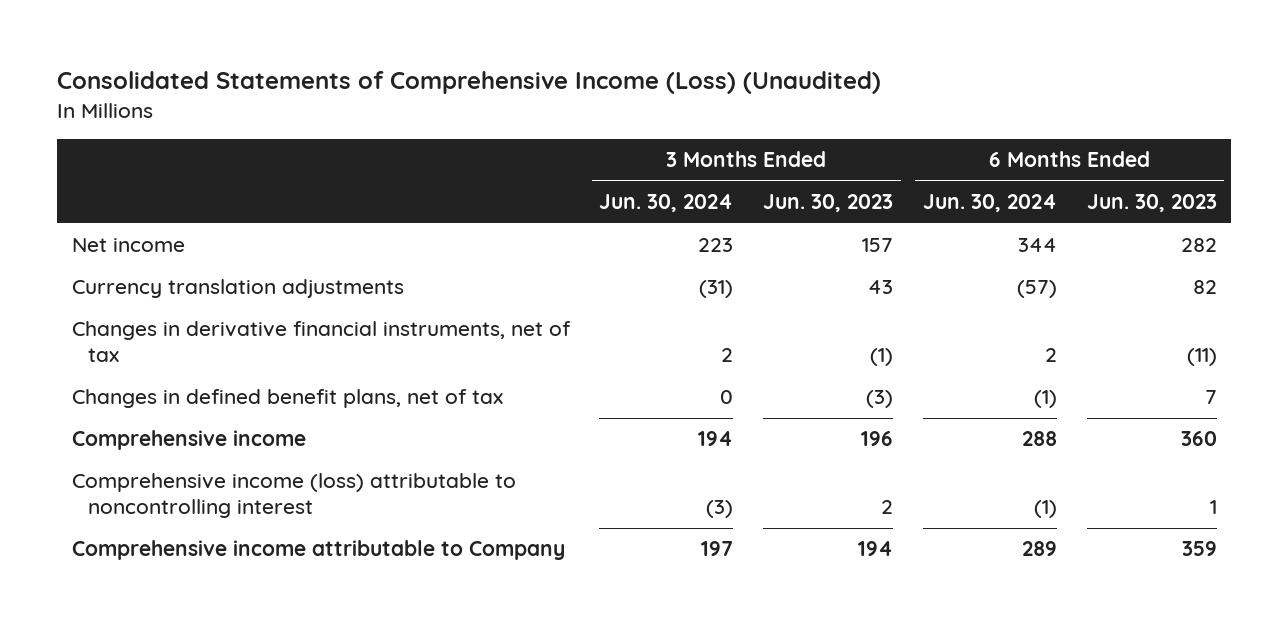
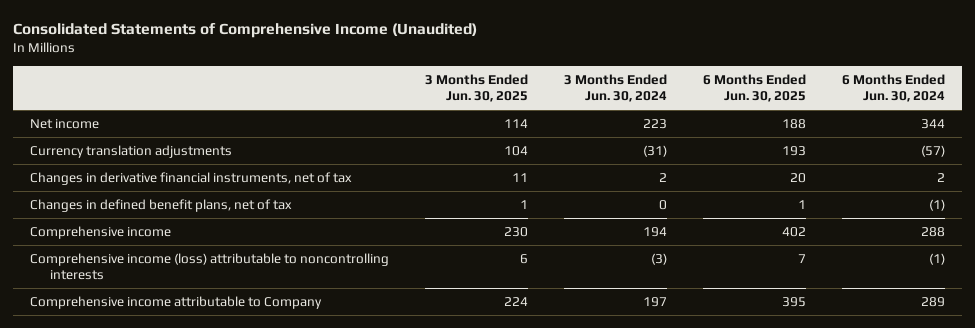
[56,71,881,95] Consolidated Statements of Comprehensive Income (Loss) (Unaudited) -> [12,22,477,38] Consolidated Statements of Comprehensive Income (Unaudited)
[763,194,894,213] Jun. 30, 2023 -> none
[1086,194,1217,213] Jun. 30, 2023 -> none
none -> [425,73,529,103] 3 Months Ended Jun. 30, 2025
none -> [702,73,806,103] 6 Months Ended Jun. 30, 2025
[71,473,516,519] Comprehensive income (loss) attributable to noncontrolling interest -> [30,252,390,281] Comprehensive income (loss) attributable to noncontrolling interests

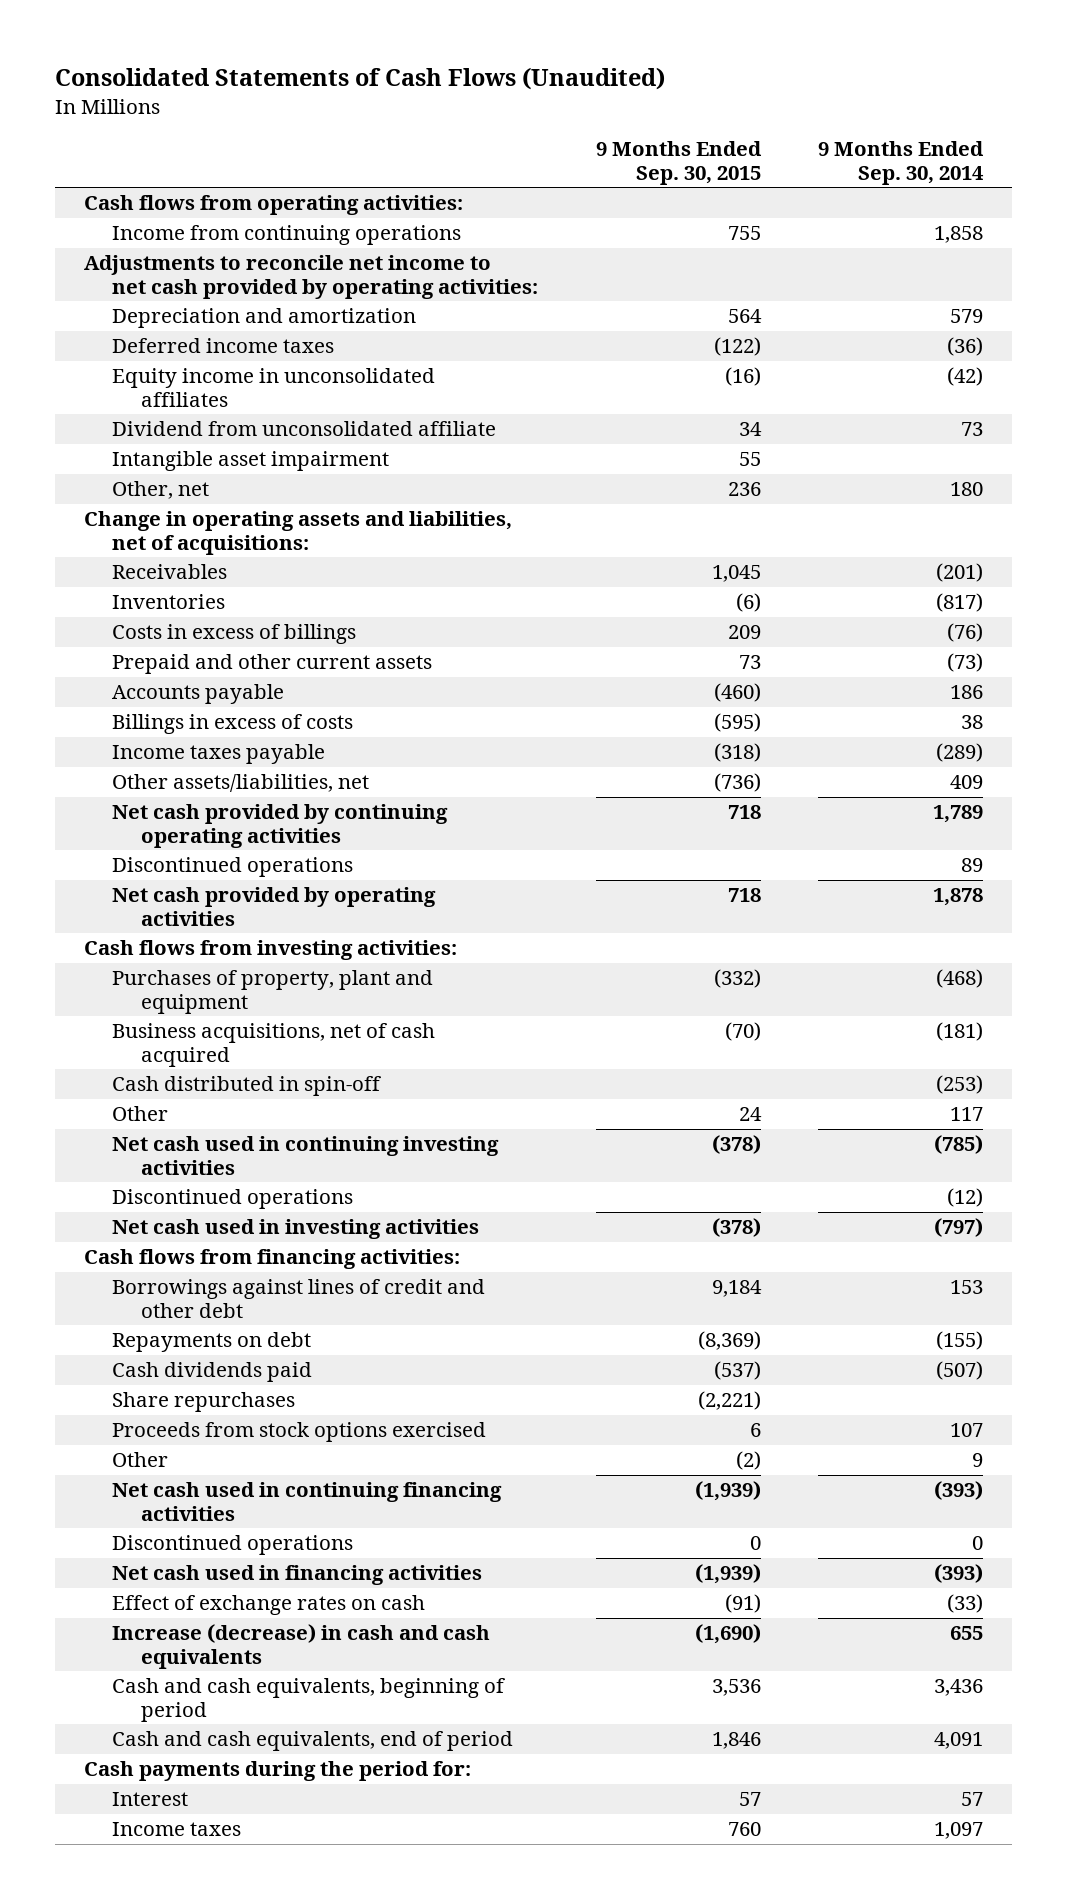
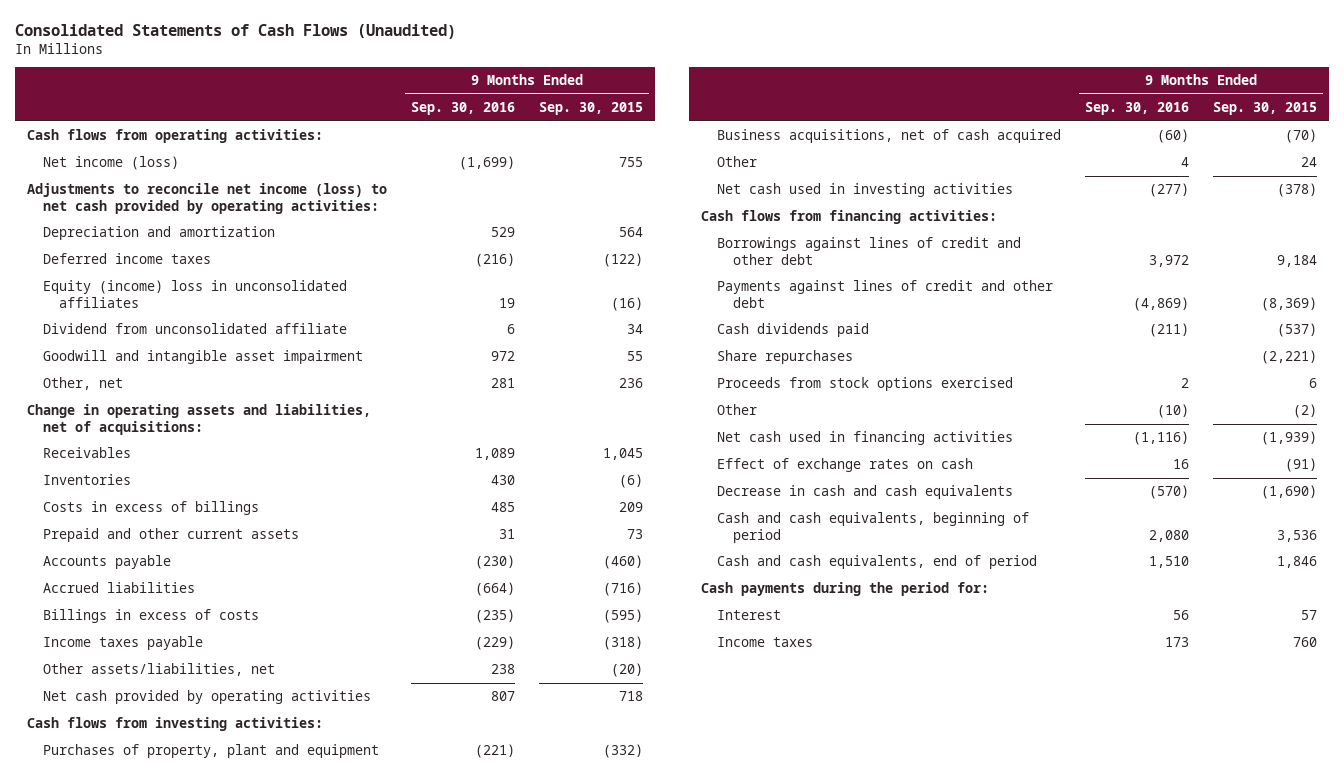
[817,141,984,185] 9 Months Ended Sep. 30, 2014 -> none
none -> [411,101,516,115] Sep. 30, 2016
[112,225,462,246] Income from continuing operations -> [42,156,179,171] Net income (loss)
[83,255,539,299] Adjustments to reconcile net income to net cash provided by operating activities: -> [26,183,387,214] Adjustments to reconcile net income (loss) to net cash provided by operating activities:
[112,368,436,407] Equity income in unconsolidated affiliates -> [42,280,347,308] Equity (income) loss in unconsolidated affiliates
[112,451,390,472] Intangible asset impairment -> [42,350,363,365] Goodwill and intangible asset impairment
none -> [42,582,195,594] Accrued liabilities
[112,804,449,848] Net cash provided by continuing operating activities -> none
[112,857,354,878] Discontinued operations -> none
[713,773,761,793] (736) -> [611,663,644,678] (20)
[112,1076,382,1097] Cash distributed in spin-off -> none
[112,1136,500,1175] Net cash used in continuing investing activities -> none
[112,1189,354,1210] Discontinued operations -> none
[112,1332,312,1353] Repayments on debt -> [716,280,1053,308] Payments against lines of credit and other debt
[112,1482,503,1521] Net cash used in continuing financing activities -> none
[112,1535,354,1556] Discontinued operations -> none
[112,1624,491,1669] Increase (decrease) in cash and cash equivalents -> [716,485,1013,500] Decrease in cash and cash equivalents

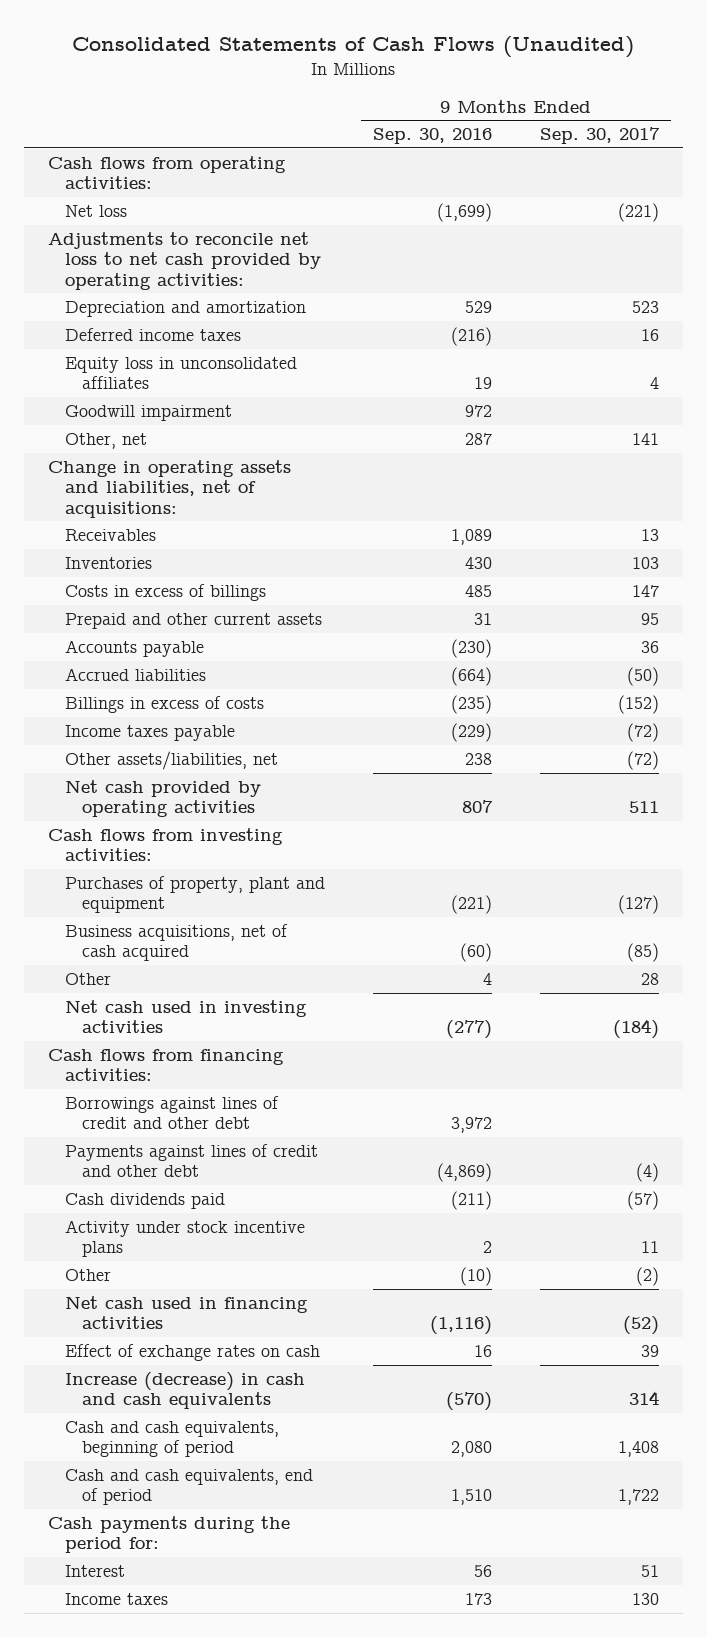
[539,101,644,115] Sep. 30, 2015 -> none
none -> [540,127,661,145] Sep. 30, 2017
[42,156,179,171] Net income (loss) -> [64,204,127,217] Net loss
[26,183,387,214] Adjustments to reconcile net income (loss) to net cash provided by operating activities: -> [47,231,321,290] Adjustments to reconcile net loss to net cash provided by operating activities:
[42,323,347,335] Dividend from unconsolidated affiliate -> none
[42,280,347,308] Equity (income) loss in unconsolidated affiliates -> [64,356,297,390] Equity loss in unconsolidated affiliates
[42,350,363,365] Goodwill and intangible asset impairment -> [64,404,232,421] Goodwill impairment
[491,378,516,389] 281 -> [464,432,492,445] 287
[716,350,853,365] Share repurchases -> none
[716,377,1013,392] Proceeds from stock options exercised -> none
none -> [64,1219,305,1258] Activity under stock incentive plans
[716,485,1013,500] Decrease in cash and cash equivalents -> [64,1371,305,1410] Increase (decrease) in cash and cash equivalents

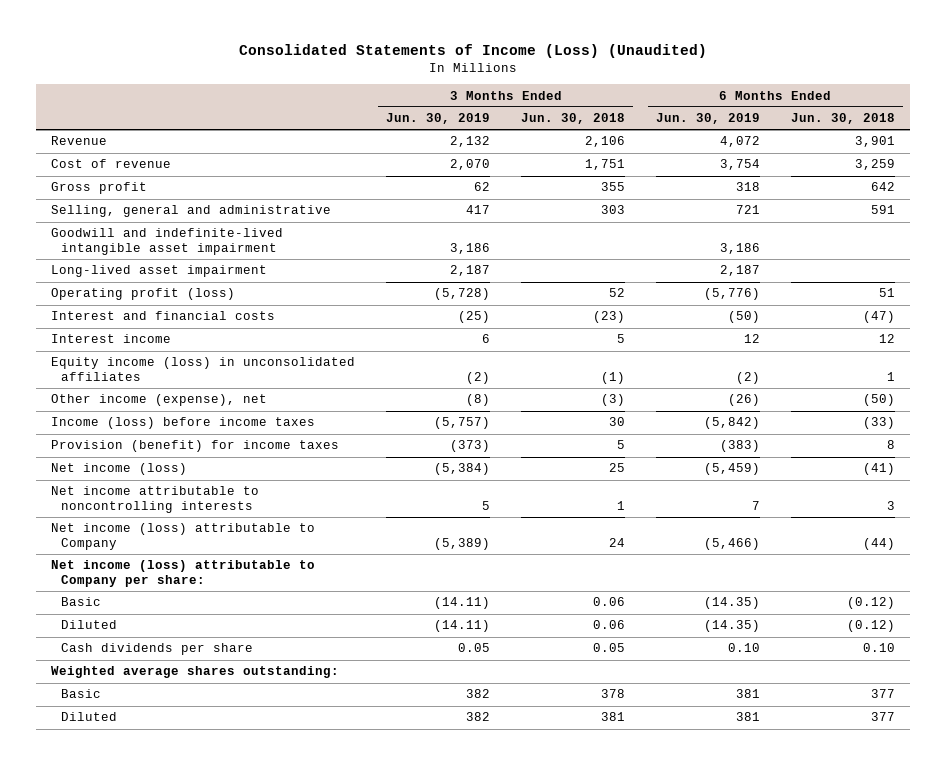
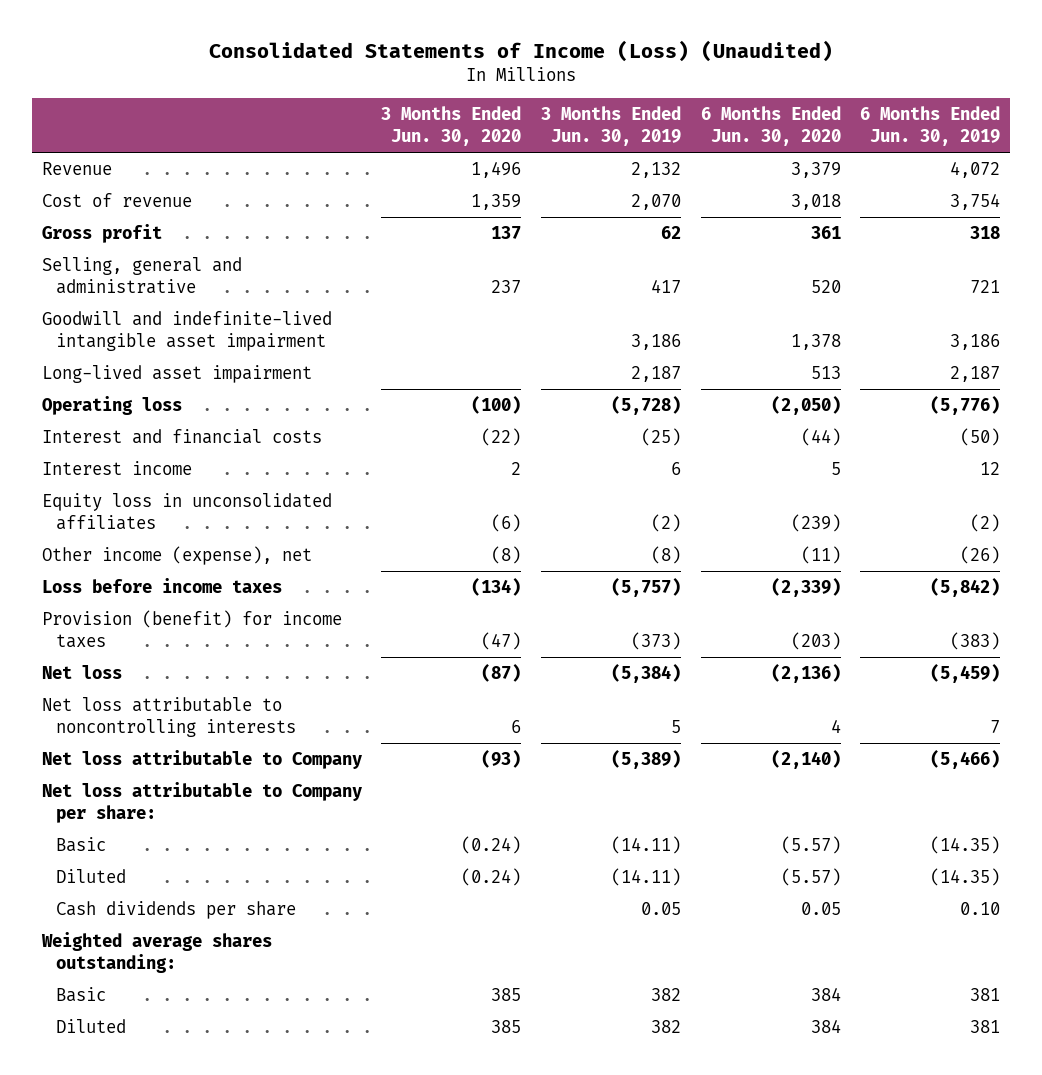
[520,113,625,125] Jun. 30, 2018 -> none
[790,113,895,125] Jun. 30, 2018 -> none
none -> [381,106,522,147] 3 Months Ended Jun. 30, 2020
none -> [700,106,841,147] 6 Months Ended Jun. 30, 2020
[51,288,236,301] Operating profit (loss) -> [41,396,182,416] Operating loss
[51,357,356,381] Equity income (loss) in unconsolidated affiliates -> [41,493,332,531] Equity loss in unconsolidated affiliates
[51,417,316,430] Income (loss) before income taxes -> [41,578,282,594] Loss before income taxes
[51,463,188,476] Net income (loss) -> [41,665,122,680] Net loss
[51,486,260,513] Net income attributable to noncontrolling interests -> [41,697,297,738] Net loss attributable to noncontrolling interests
[51,523,316,550] Net income (loss) attributable to Company -> [41,750,362,770] Net loss attributable to Company
[51,560,316,587] Net income (loss) attributable to Company per share: -> [41,782,362,824] Net loss attributable to Company per share:

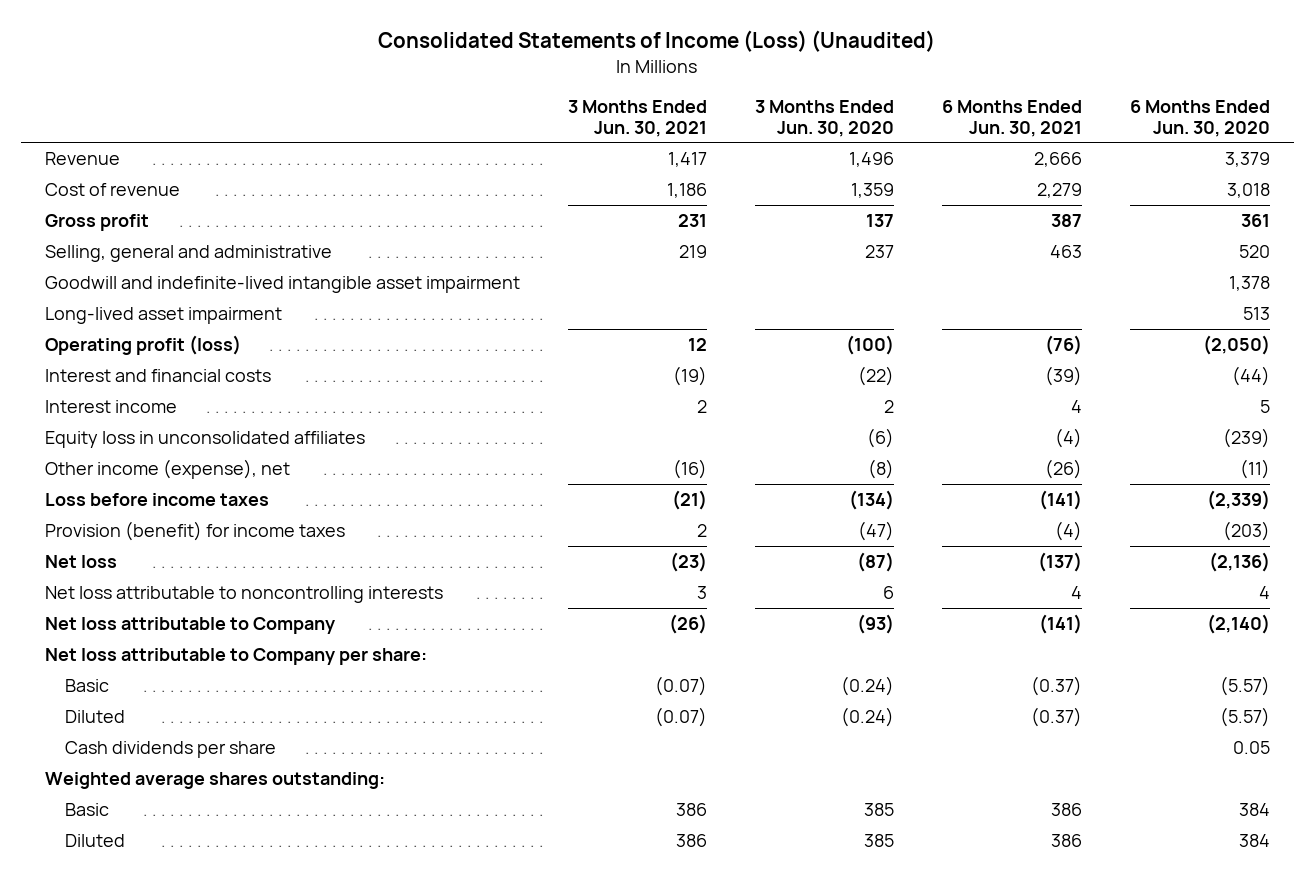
[541,106,682,147] 3 Months Ended Jun. 30, 2019 -> none
[860,106,1001,147] 6 Months Ended Jun. 30, 2019 -> none
none -> [567,99,707,137] 3 Months Ended Jun. 30, 2021
none -> [941,99,1082,137] 6 Months Ended Jun. 30, 2021
[41,396,182,416] Operating loss -> [44,334,241,355] Operating profit (loss)

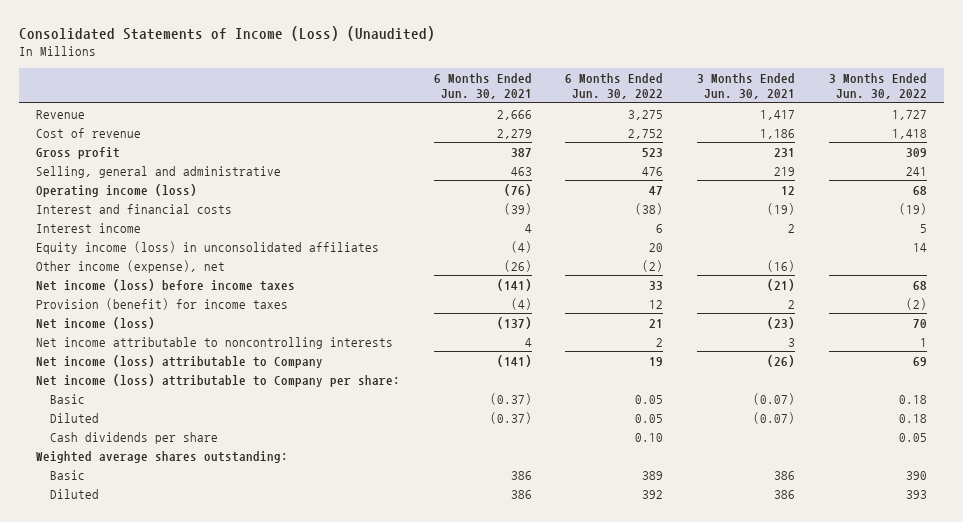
[754,99,894,137] 3 Months Ended Jun. 30, 2020 -> none
[1129,99,1270,137] 6 Months Ended Jun. 30, 2020 -> none
none -> [565,72,664,100] 6 Months Ended Jun. 30, 2022
none -> [829,72,928,100] 3 Months Ended Jun. 30, 2022
[44,275,520,293] Goodwill and indefinite-lived intangible asset impairment -> none
[44,306,282,324] Long-lived asset impairment -> none
[44,334,241,355] Operating profit (loss) -> [35,183,197,197] Operating income (loss)
[44,430,365,448] Equity loss in unconsolidated affiliates -> [35,240,379,254] Equity income (loss) in unconsolidated affiliates
[44,492,269,506] Loss before income taxes -> [35,278,295,291] Net income (loss) before income taxes
[44,554,117,568] Net loss -> [35,316,155,329] Net income (loss)
[44,585,443,603] Net loss attributable to noncontrolling interests -> [35,336,393,349] Net income attributable to noncontrolling interests
[44,616,335,634] Net loss attributable to Company -> [35,354,323,368] Net income (loss) attributable to Company
[44,647,427,665] Net loss attributable to Company per share: -> [35,373,400,387] Net income (loss) attributable to Company per share:

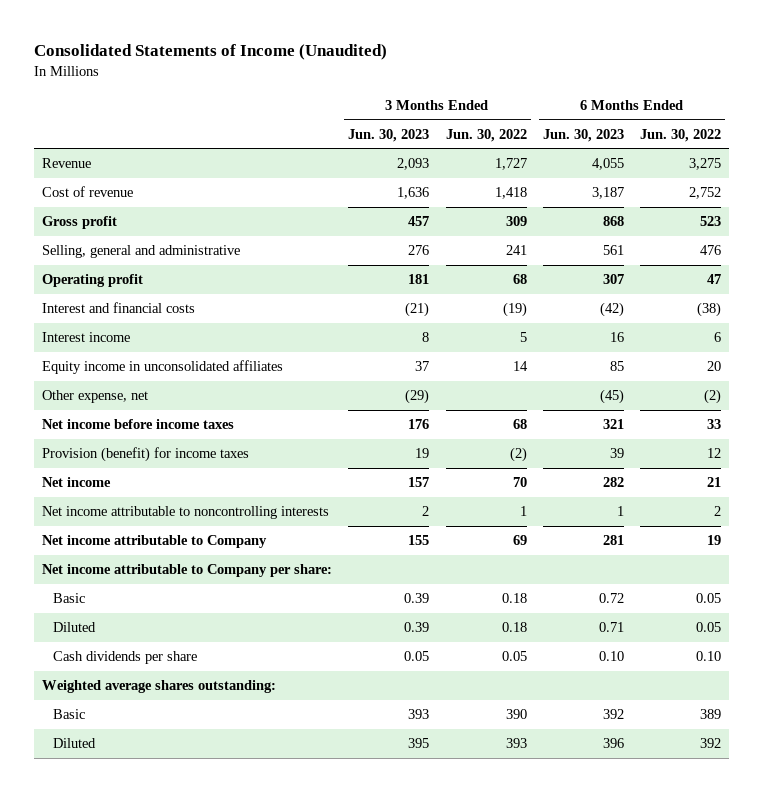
[18,26,435,42] Consolidated Statements of Income (Loss) (Unaudited) -> [33,44,387,61] Consolidated Statements of Income (Unaudited)
[433,72,532,100] 6 Months Ended Jun. 30, 2021 -> none
[697,72,796,100] 3 Months Ended Jun. 30, 2021 -> none
none -> [348,128,430,142] Jun. 30, 2023
none -> [542,128,624,142] Jun. 30, 2023
[35,183,197,197] Operating income (loss) -> [41,274,143,288] Operating profit
[35,240,379,254] Equity income (loss) in unconsolidated affiliates -> [41,360,283,375] Equity income in unconsolidated affiliates
[35,259,225,273] Other income (expense), net -> [41,390,148,404] Other expense, net
[35,278,295,291] Net income (loss) before income taxes -> [41,419,234,430] Net income before income taxes
[35,316,155,329] Net income (loss) -> [41,477,111,488] Net income
[35,354,323,368] Net income (loss) attributable to Company -> [41,535,267,549] Net income attributable to Company
[35,373,400,387] Net income (loss) attributable to Company per share: -> [41,564,332,578] Net income attributable to Company per share:

